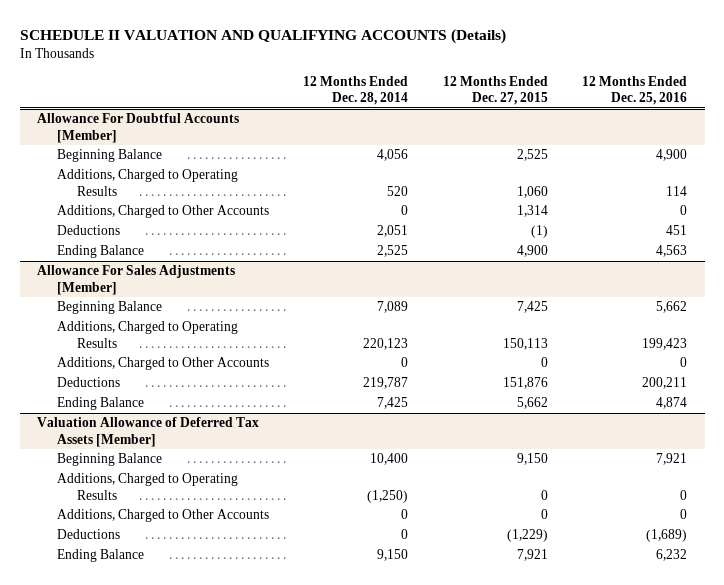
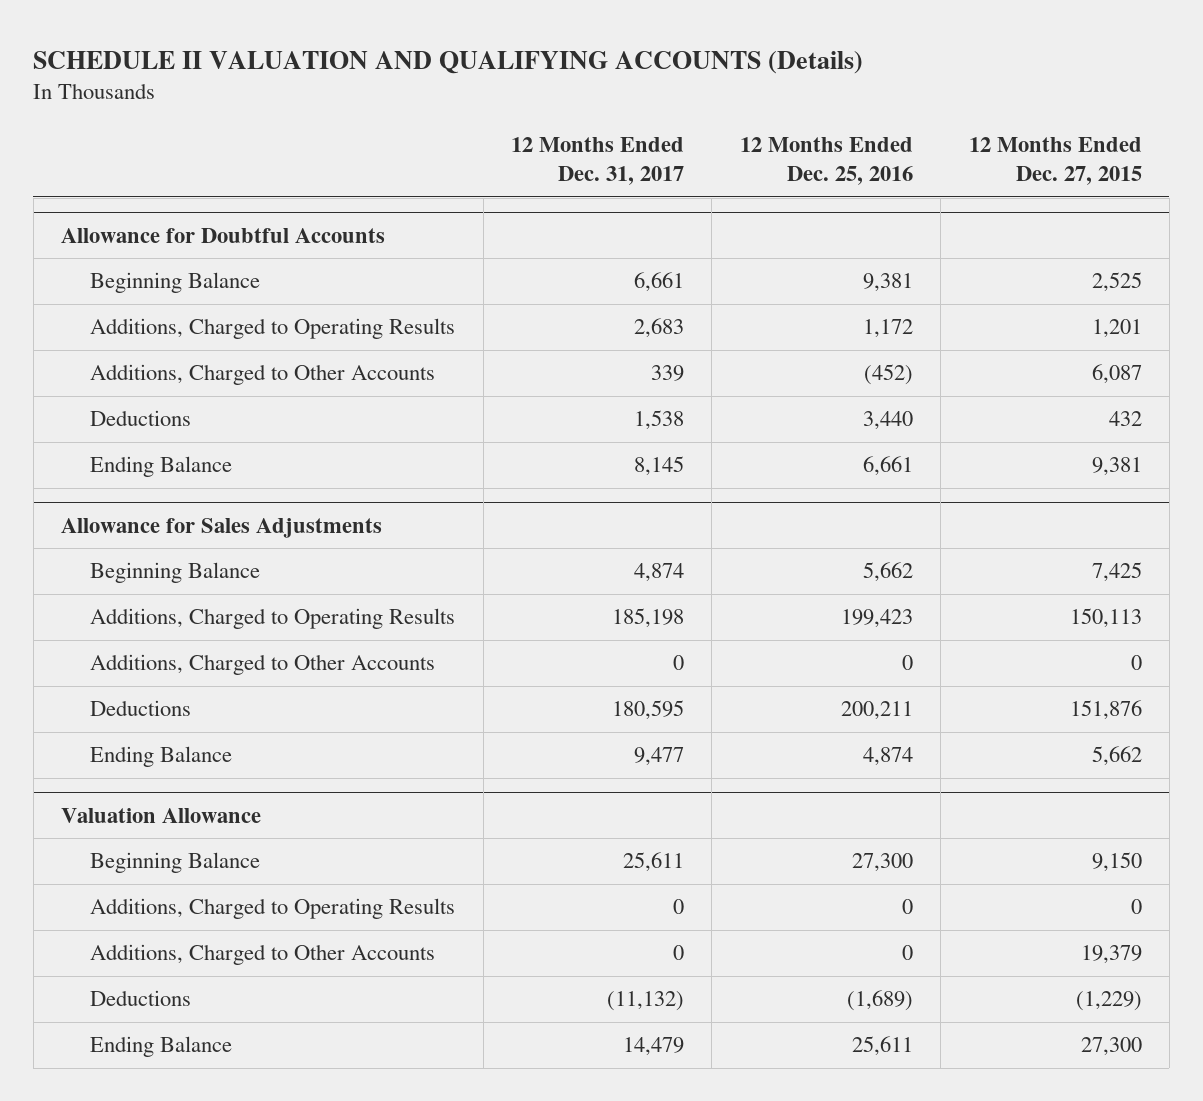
[303,75,409,106] 12 Months Ended Dec. 28, 2014 -> none
none -> [511,137,685,186] 12 Months Ended Dec. 31, 2017
[36,113,239,143] Allowance For Doubtful Accounts [Member] -> [61,227,386,243] Allowance for Doubtful Accounts
[656,149,688,162] 4,900 -> [862,273,913,293] 9,381
[516,185,548,198] 1,060 -> [1091,319,1142,339] 1,201
[666,185,688,196] 114 -> [862,319,913,339] 1,172
[516,205,548,218] 1,314 -> [1091,364,1142,385] 6,087
[680,205,688,216] 0 -> [863,364,913,386] (452)
[530,225,548,239] (1) -> [1108,411,1142,427] 432
[666,225,688,236] 451 -> [862,411,913,431] 3,440
[516,245,548,258] 4,900 -> [1091,457,1142,477] 9,381
[656,245,688,258] 4,563 -> [862,456,913,477] 6,661
[36,265,235,295] Allowance For Sales Adjustments [Member] -> [61,517,383,538] Allowance for Sales Adjustments
[36,417,259,447] Valuation Allowance of Deferred Tax Assets [Member] -> [61,807,262,823] Valuation Allowance
[656,453,688,466] 7,921 -> [851,853,913,873] 27,300
[540,509,548,520] 0 -> [1080,945,1142,965] 19,379
[516,549,548,562] 7,921 -> [1080,1037,1142,1057] 27,300
[656,549,688,562] 6,232 -> [851,1036,913,1057] 25,611

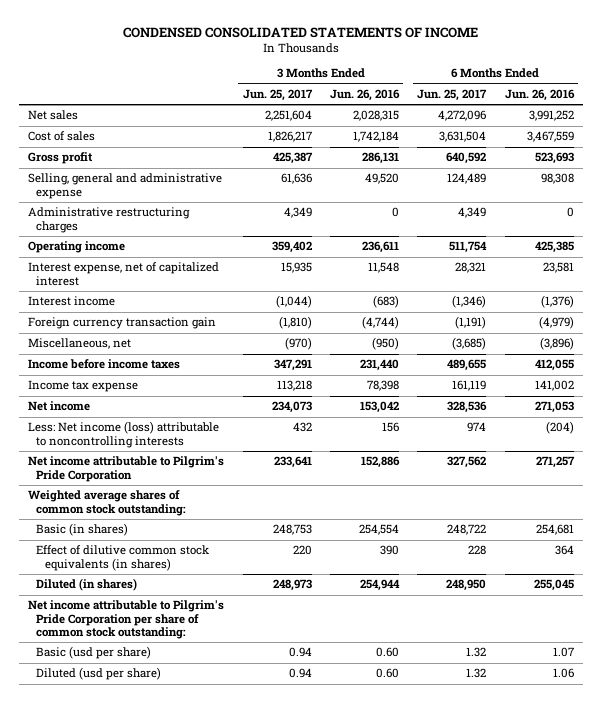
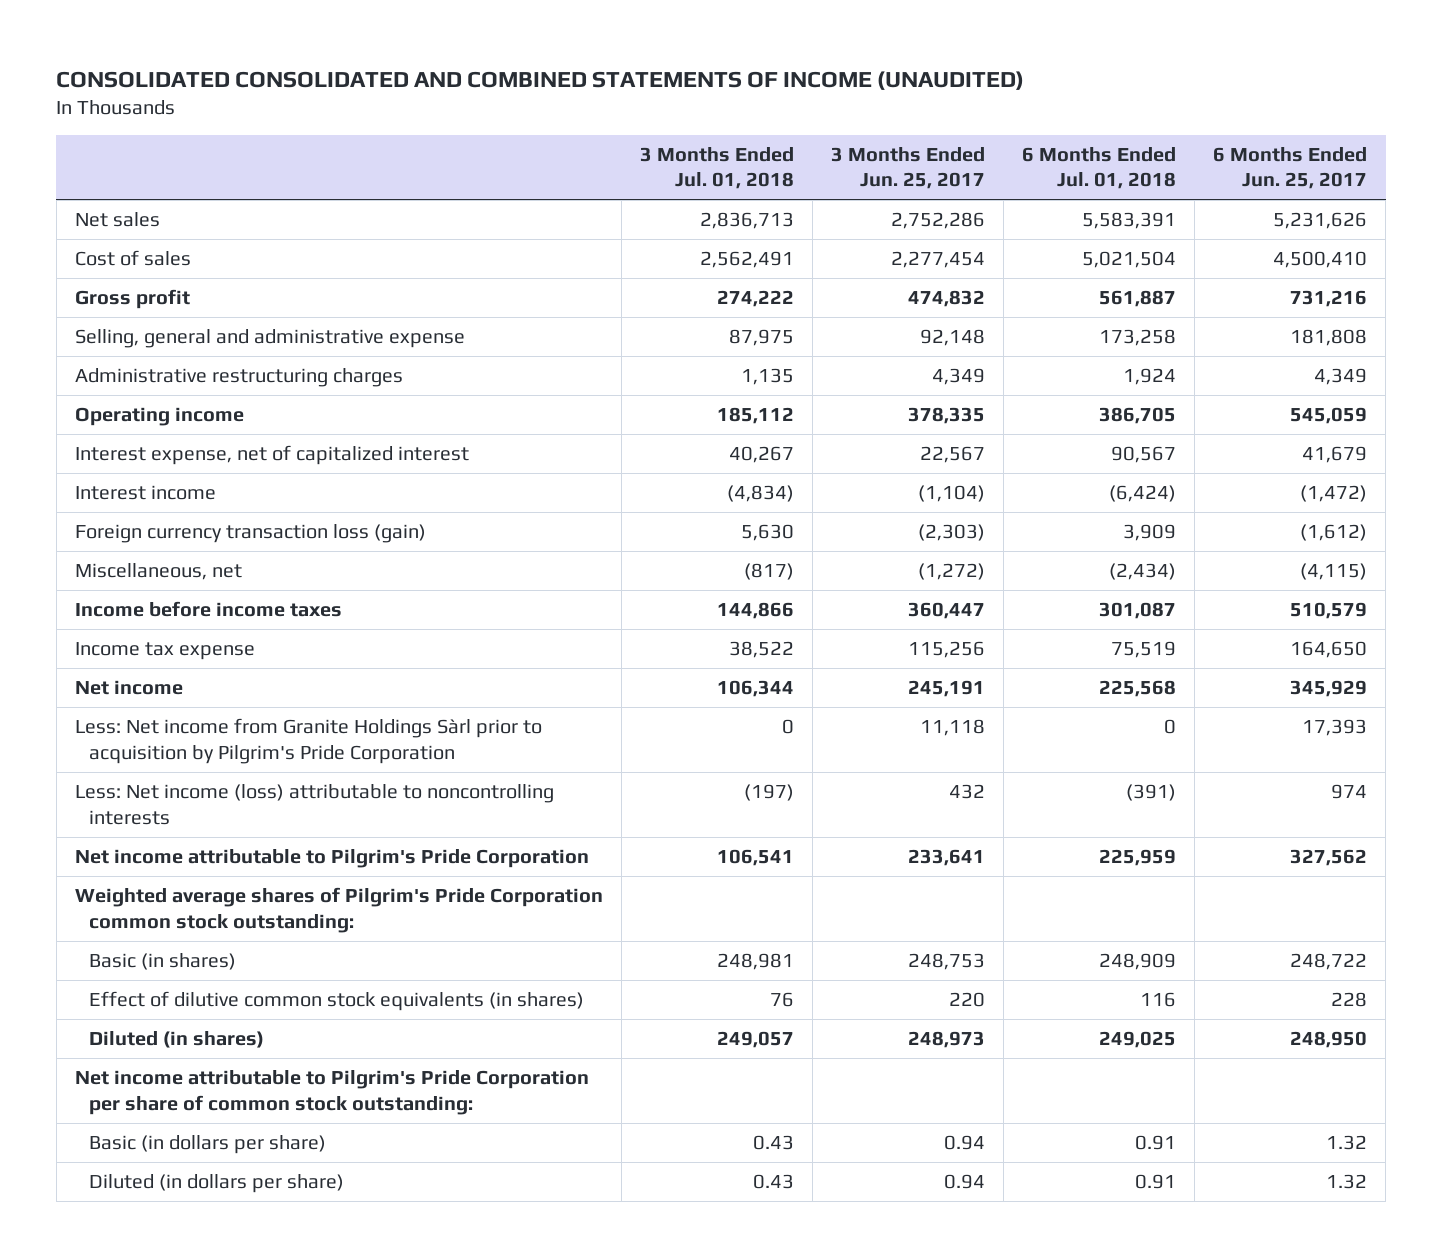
[122,26,478,38] CONDENSED CONSOLIDATED STATEMENTS OF INCOME -> [56,71,1025,91] CONSOLIDATED CONSOLIDATED AND COMBINED STATEMENTS OF INCOME (UNAUDITED)
[329,88,400,101] Jun. 26, 2016 -> none
[504,88,575,101] Jun. 26, 2016 -> none
none -> [639,146,794,190] 3 Months Ended Jul. 01, 2018
none -> [1021,146,1176,190] 6 Months Ended Jul. 01, 2018
[264,110,312,122] 2,251,604 -> [890,212,985,230] 2,752,286
[438,110,487,122] 4,272,096 -> [1273,212,1368,230] 5,231,626
[267,131,312,143] 1,826,217 -> [890,251,985,269] 2,277,454
[439,131,487,143] 3,631,504 -> [1273,251,1368,269] 4,500,410
[272,152,313,165] 425,387 -> [907,290,985,308] 474,832
[446,152,487,165] 640,592 -> [1290,290,1368,308] 731,216
[280,173,312,185] 61,636 -> [919,329,985,347] 92,148
[447,173,487,185] 124,489 -> [1290,329,1368,347] 181,808
[271,241,312,254] 359,402 -> [907,407,985,425] 378,335
[449,241,488,254] 511,754 -> [1290,407,1368,425] 545,059
[280,262,312,274] 15,935 -> [919,446,985,464] 22,567
[455,262,487,274] 28,321 -> [1302,446,1368,464] 41,679
[275,295,312,309] (1,044) -> [917,485,985,503] (1,104)
[452,295,487,309] (1,346) -> [1300,485,1368,503] (1,472)
[28,317,217,330] Foreign currency transaction gain -> [74,524,426,544] Foreign currency transaction loss (gain)
[278,316,312,330] (1,810) -> [917,524,985,542] (2,303)
[455,316,487,330] (1,191) -> [1300,524,1368,542] (1,612)
[284,337,312,351] (970) -> [917,563,985,581] (1,272)
[452,337,487,351] (3,685) -> [1300,563,1368,581] (4,115)
[273,359,312,372] 347,291 -> [907,602,985,620] 360,447
[447,359,487,372] 489,655 -> [1290,602,1368,620] 510,579
[276,380,312,392] 113,218 -> [907,641,985,659] 115,256
[452,380,487,392] 161,119 -> [1290,641,1368,659] 164,650
[271,401,312,414] 234,073 -> [907,680,985,698] 245,191
[447,401,488,414] 328,536 -> [1290,680,1368,698] 345,929
none -> [74,718,542,764] Less: Net income from Granite Holdings Sàrl prior to acquisition by Pilgrim's Pride Corporation
[28,490,187,516] Weighted average shares of common stock outstanding: -> [74,887,603,933] Weighted average shares of Pilgrim's Pride Corporation common stock outstanding:
[36,646,152,660] Basic (usd per share) -> [89,1135,327,1155] Basic (in dollars per share)
[36,667,162,681] Diluted (usd per share) -> [89,1174,345,1194] Diluted (in dollars per share)

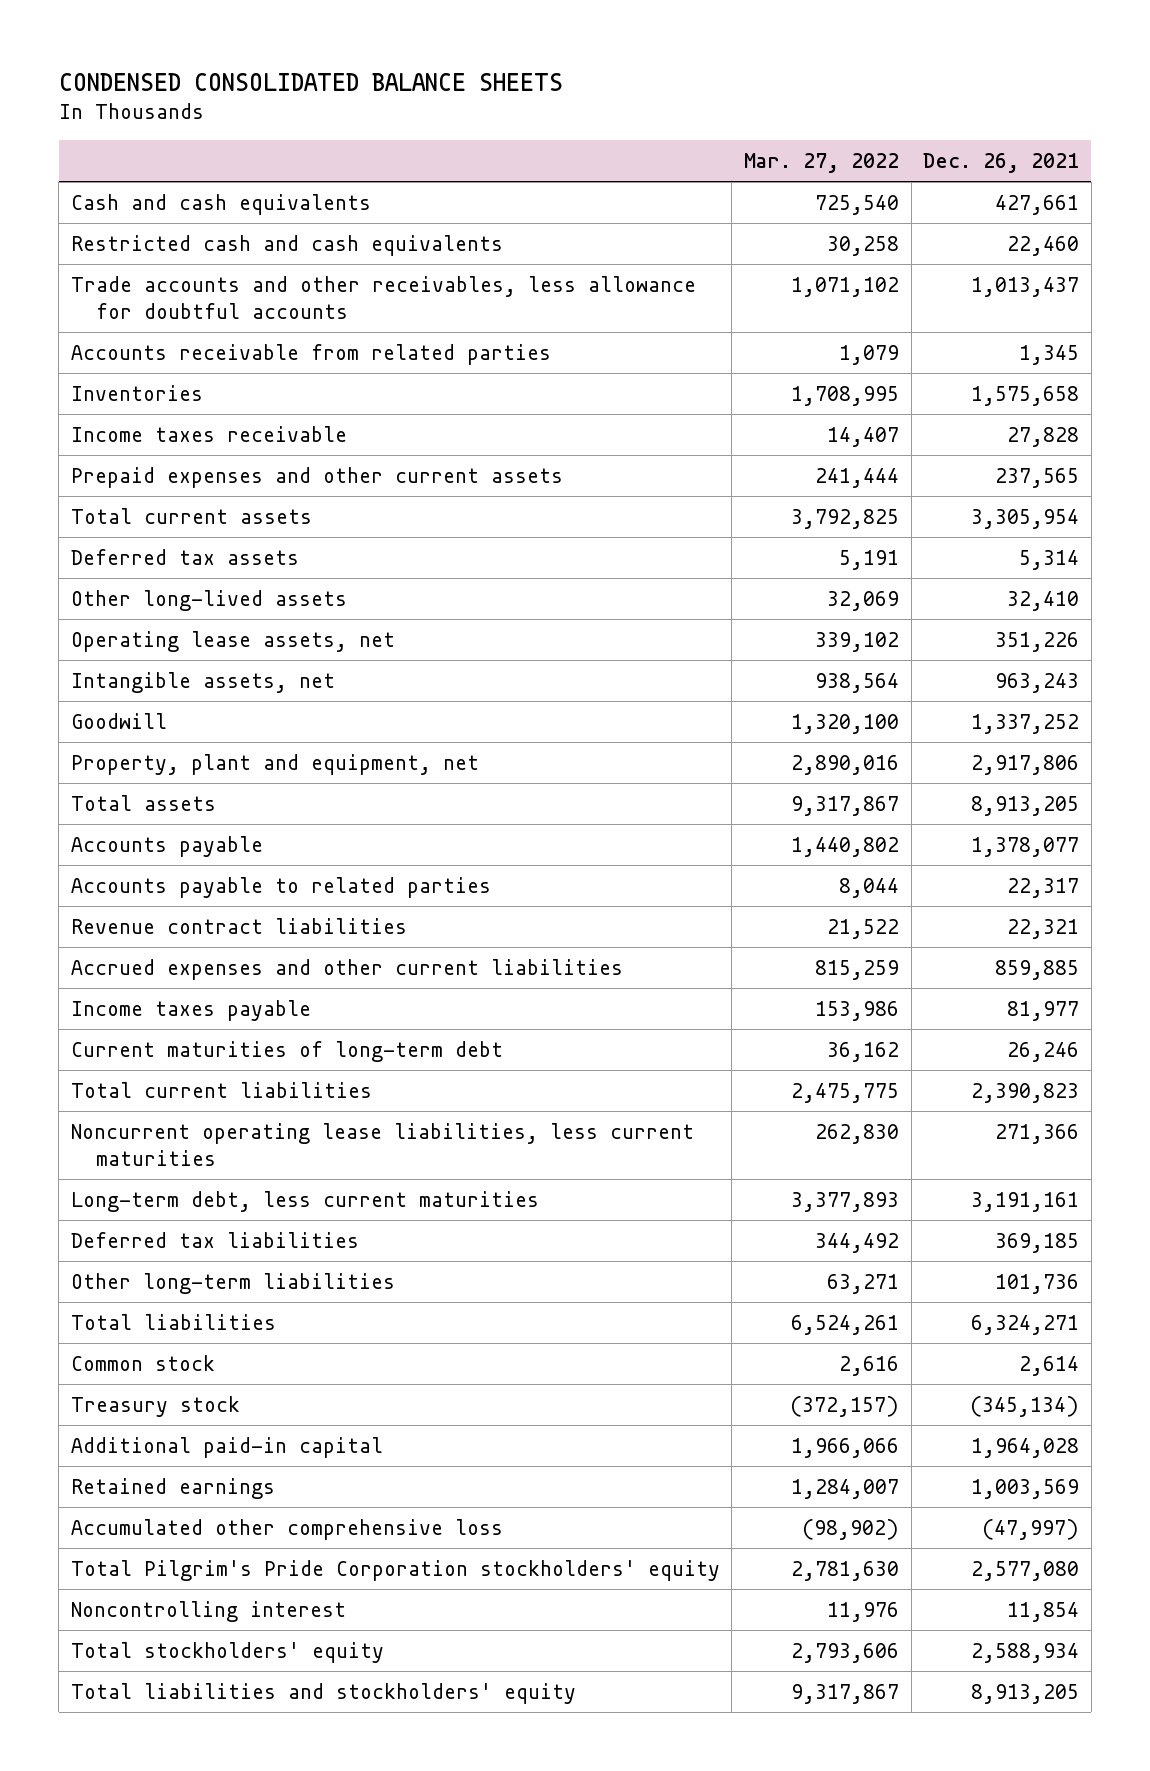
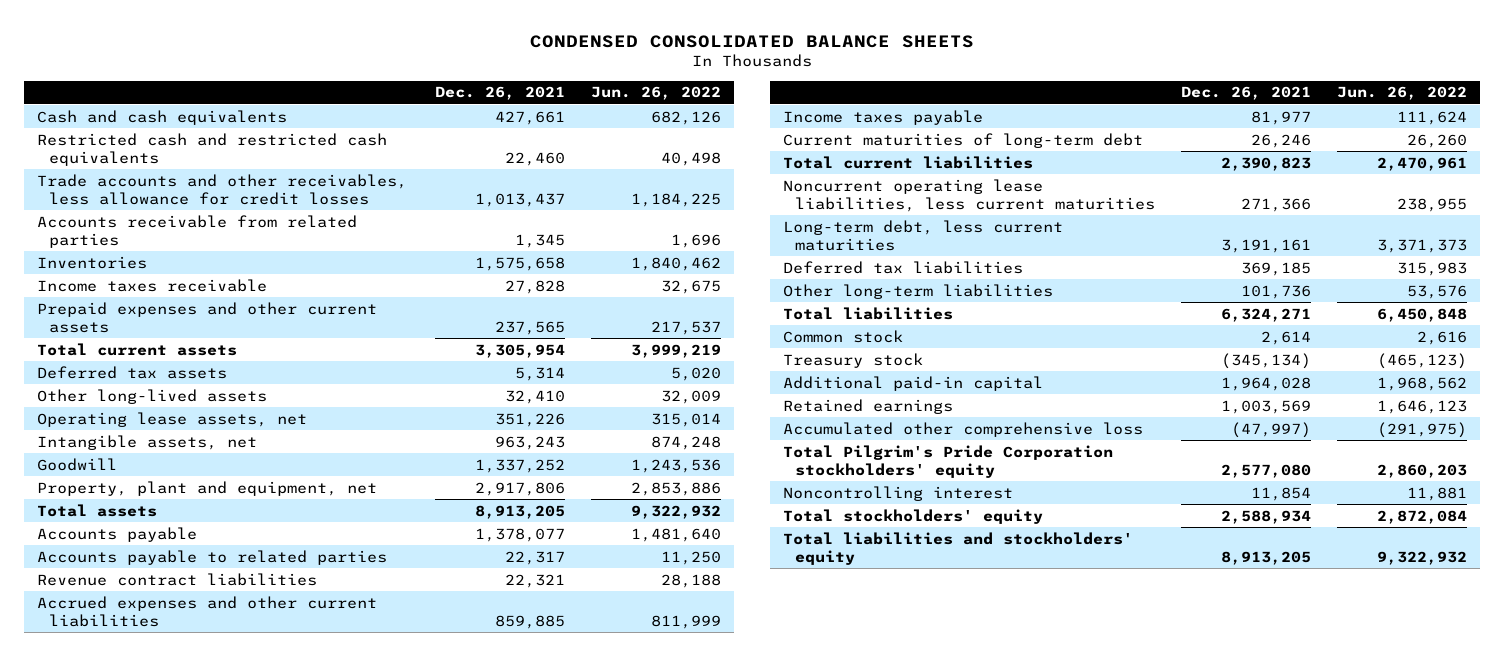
[744,152,900,173] Mar. 27, 2022 -> none
none -> [591,86,722,101] Jun. 26, 2022
[70,234,503,256] Restricted cash and cash equivalents -> [37,132,388,166] Restricted cash and restricted cash equivalents
[70,275,696,319] Trade accounts and other receivables, less allowance for doubtful accounts -> [37,173,408,205] Trade accounts and other receivables, less allowance for credit losses

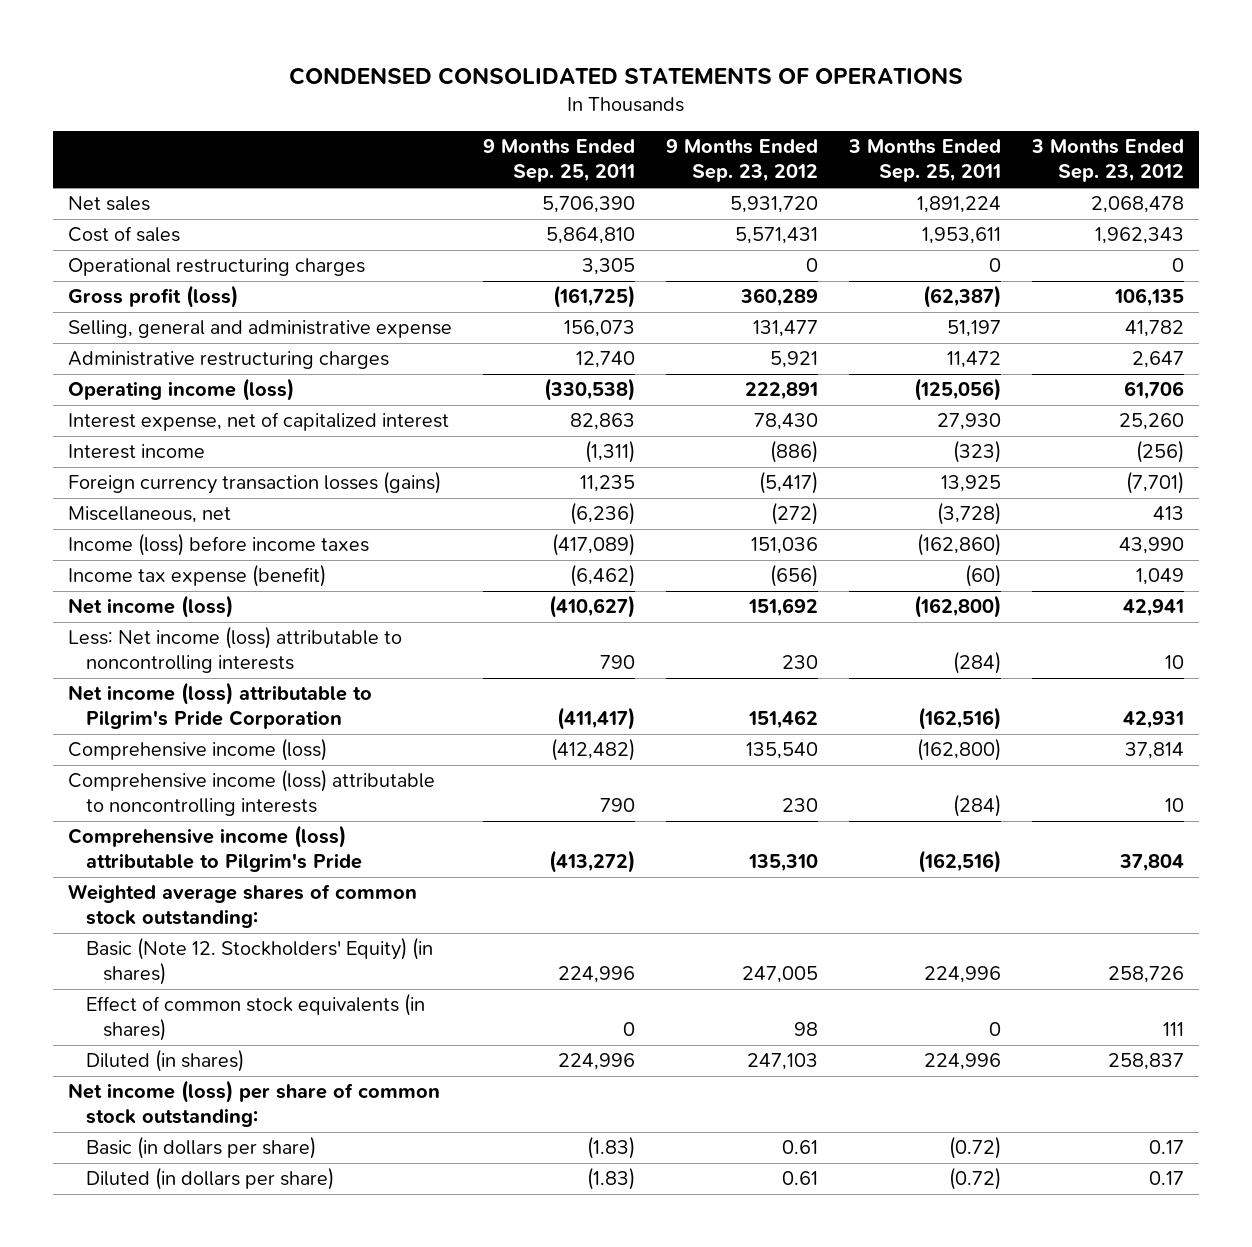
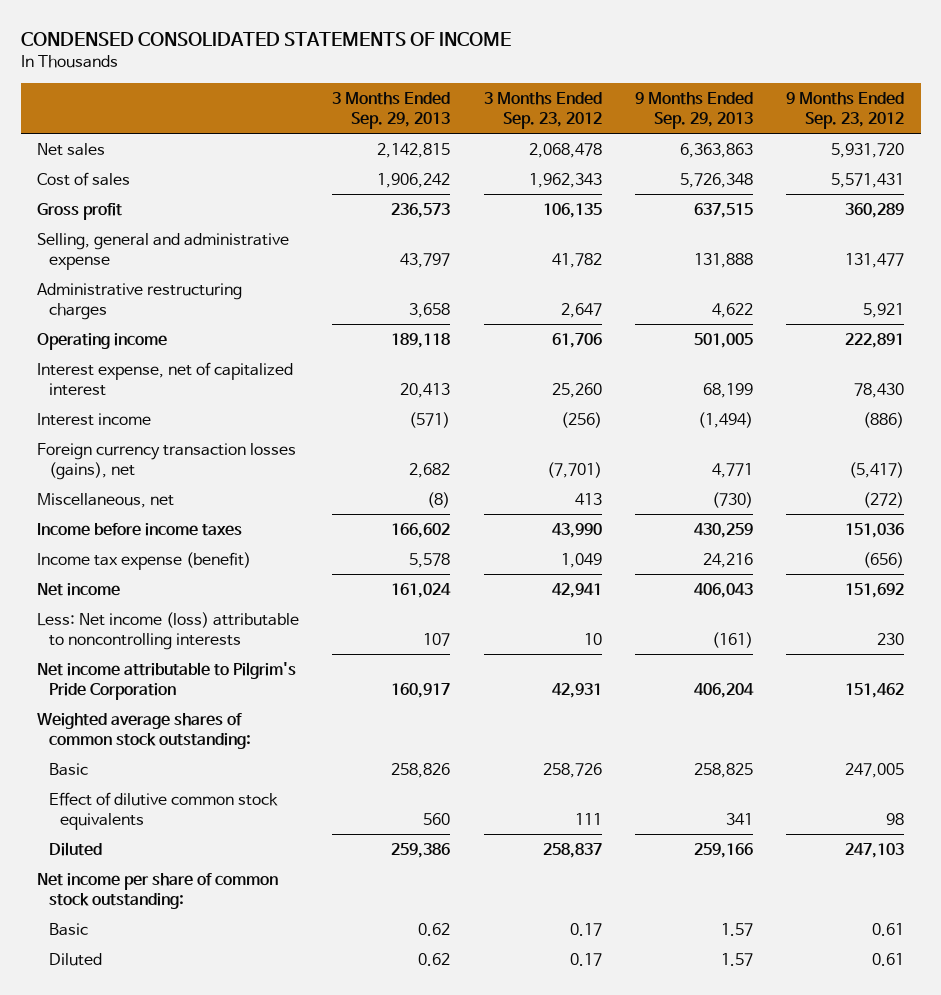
[289,66,964,85] CONDENSED CONSOLIDATED STATEMENTS OF OPERATIONS -> [20,31,511,46] CONDENSED CONSOLIDATED STATEMENTS OF INCOME
[483,139,636,183] 9 Months Ended Sep. 25, 2011 -> none
[847,139,1001,183] 3 Months Ended Sep. 25, 2011 -> none
none -> [332,92,451,129] 3 Months Ended Sep. 29, 2013
none -> [634,92,753,129] 9 Months Ended Sep. 29, 2013
[68,258,366,277] Operational restructuring charges -> none
[68,285,239,309] Gross profit (loss) -> [37,202,123,220] Gross profit
[68,378,295,402] Operating income (loss) -> [37,332,168,350] Operating income
[68,471,442,495] Foreign currency transaction losses (gains) -> [37,442,297,480] Foreign currency transaction losses (gains), net
[68,533,370,557] Income (loss) before income taxes -> [37,522,243,536] Income before income taxes
[68,595,234,619] Net income (loss) -> [37,582,121,596] Net income
[68,738,328,762] Comprehensive income (loss) -> none
[68,769,436,817] Comprehensive income (loss) attributable to noncontrolling interests -> none
[68,825,362,873] Comprehensive income (loss) attributable to Pilgrim's Pride -> none
[68,682,373,730] Net income (loss) attributable to Pilgrim's Pride Corporation -> [37,661,297,700] Net income attributable to Pilgrim's Pride Corporation
[85,937,433,986] Basic (Note 12. Stockholders' Equity) (in shares) -> [48,762,88,776] Basic
[85,993,425,1042] Effect of common stock equivalents (in shares) -> [48,791,278,830] Effect of dilutive common stock equivalents
[85,1049,244,1073] Diluted (in shares) -> [48,841,102,856] Diluted
[68,1080,441,1128] Net income (loss) per share of common stock outstanding: -> [37,872,279,909] Net income per share of common stock outstanding:
[85,1136,316,1160] Basic (in dollars per share) -> [48,922,88,936] Basic
[85,1167,334,1191] Diluted (in dollars per share) -> [48,952,102,966] Diluted

